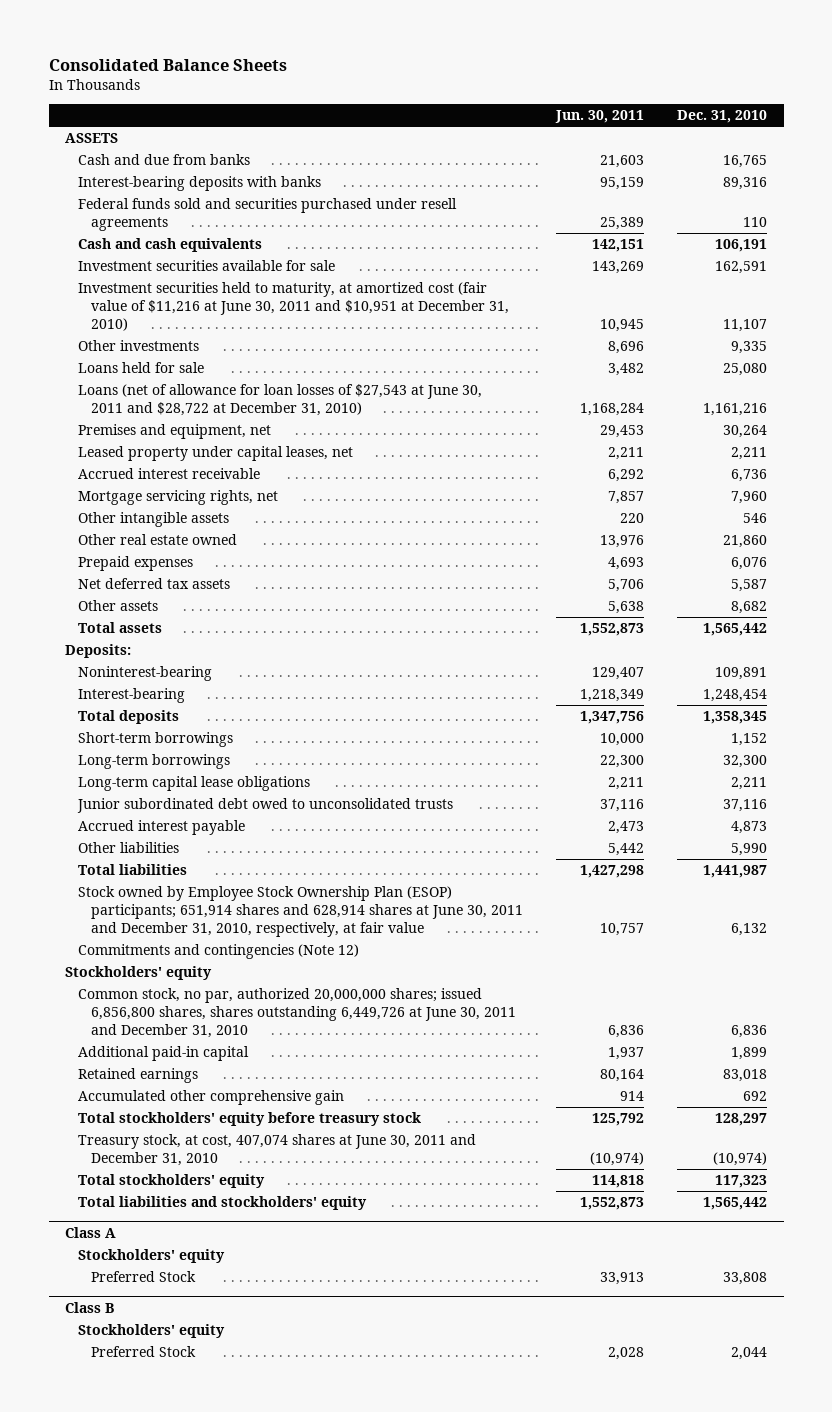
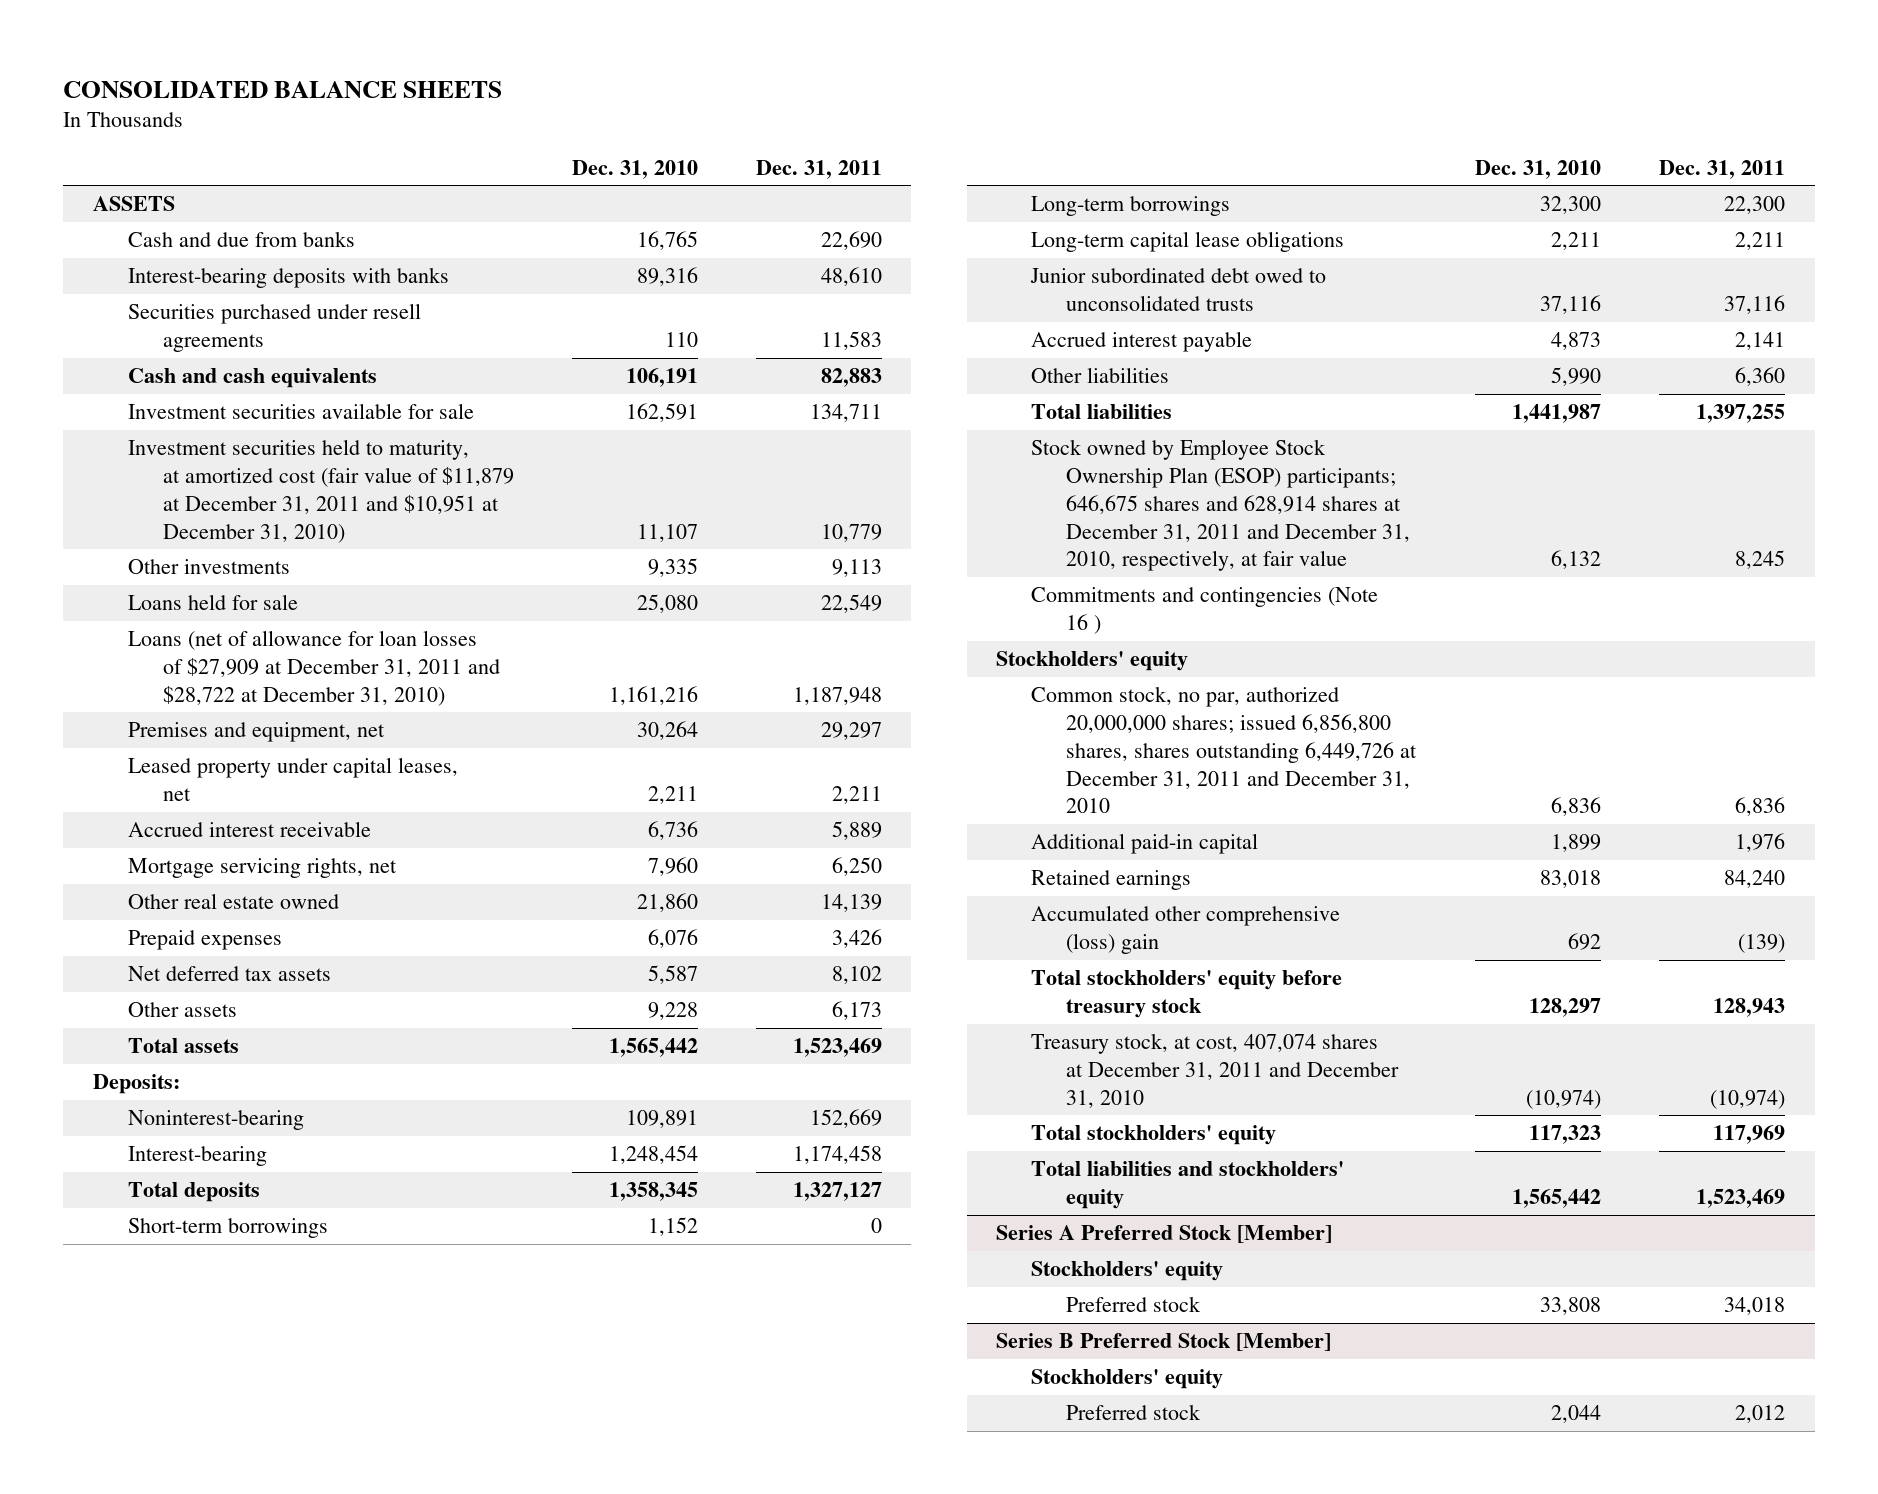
[48,58,287,71] Consolidated Balance Sheets -> [63,80,503,98] CONSOLIDATED BALANCE SHEETS
[554,110,644,124] Jun. 30, 2011 -> none
none -> [756,159,883,179] Dec. 31, 2011
[77,198,457,231] Federal funds sold and securities purchased under resell agreements -> [127,303,421,352] Securities purchased under resell agreements
[77,282,509,331] Investment securities held to maturity, at amortized cost (fair value of $11,216 at June 30, 2011 and $10,951 at December 31, 2010) -> [127,439,514,543] Investment securities held to maturity, at amortized cost (fair value of $11,879 at December 31, 2011 and $10,951 at December 31, 2010)
[77,384,482,416] Loans (net of allowance for loan losses of $27,543 at June 30, 2011 and $28,722 at December 31, 2010) -> [127,630,500,706] Loans (net of allowance for loan losses of $27,909 at December 31, 2011 and $28,722 at December 31, 2010)
[77,512,229,528] Other intangible assets -> none
[730,601,767,615] 8,682 -> [647,1002,698,1021] 9,228
[77,886,523,937] Stock owned by Employee Stock Ownership Plan (ESOP) participants; 651,914 shares and 628,914 shares at June 30, 2011 and December 31, 2010, respectively, at fair value -> [1030,439,1410,572] Stock owned by Employee Stock Ownership Plan (ESOP) participants; 646,675 shares and 628,914 shares at December 31, 2011 and December 31, 2010, respectively, at fair value
[77,944,359,960] Commitments and contingencies (Note 12) -> [1030,587,1378,634] Commitments and contingencies (Note 16 )
[77,988,516,1038] Common stock, no par, authorized 20,000,000 shares; issued 6,856,800 shares, shares outstanding 6,449,726 at June 30, 2011 and December 31, 2010 -> [1030,686,1417,814] Common stock, no par, authorized 20,000,000 shares; issued 6,856,800 shares, shares outstanding 6,449,726 at December 31, 2011 and December 31, 2010
[77,1090,344,1106] Accumulated other comprehensive gain -> [1030,905,1340,954] Accumulated other comprehensive (loss) gain
[77,1134,476,1166] Treasury stock, at cost, 407,074 shares at June 30, 2011 and December 31, 2010 -> [1030,1033,1399,1108] Treasury stock, at cost, 407,074 shares at December 31, 2011 and December 31, 2010
[65,1227,117,1239] Class A -> none
none -> [995,1225,1332,1244] Series A Preferred Stock [Member]
[65,1302,115,1314] Class B -> none
[90,1271,196,1283] Preferred Stock -> [1065,1296,1201,1313] Preferred stock
none -> [995,1333,1331,1352] Series B Preferred Stock [Member]
[90,1346,196,1358] Preferred Stock -> [1065,1404,1201,1421] Preferred stock

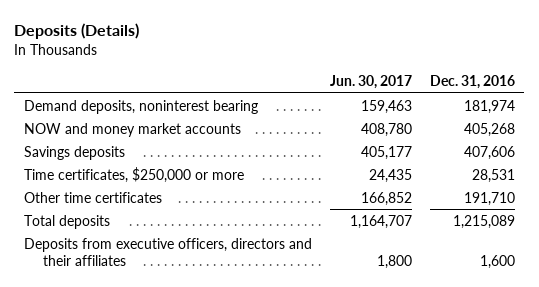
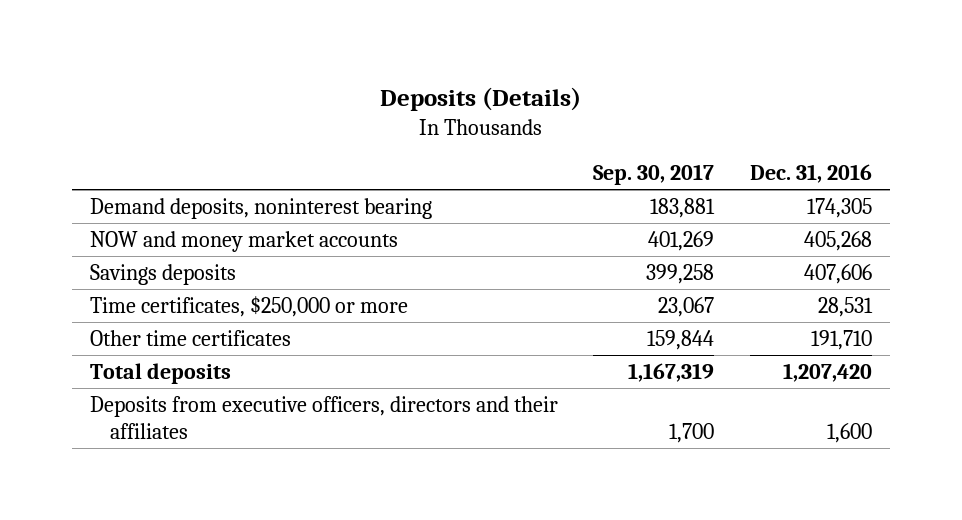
[329,74,412,89] Jun. 30, 2017 -> none
none -> [593,164,715,186] Sep. 30, 2017
[464,99,516,114] 181,974 -> [806,197,872,218] 174,305
[453,214,516,229] 1,215,089 -> [782,362,872,382] 1,207,420

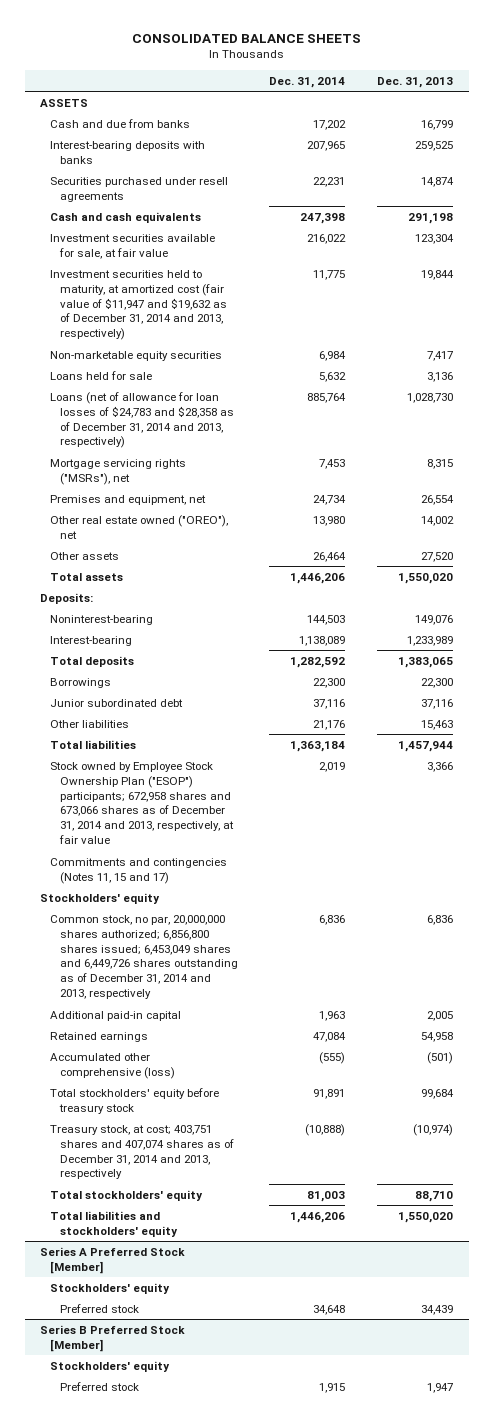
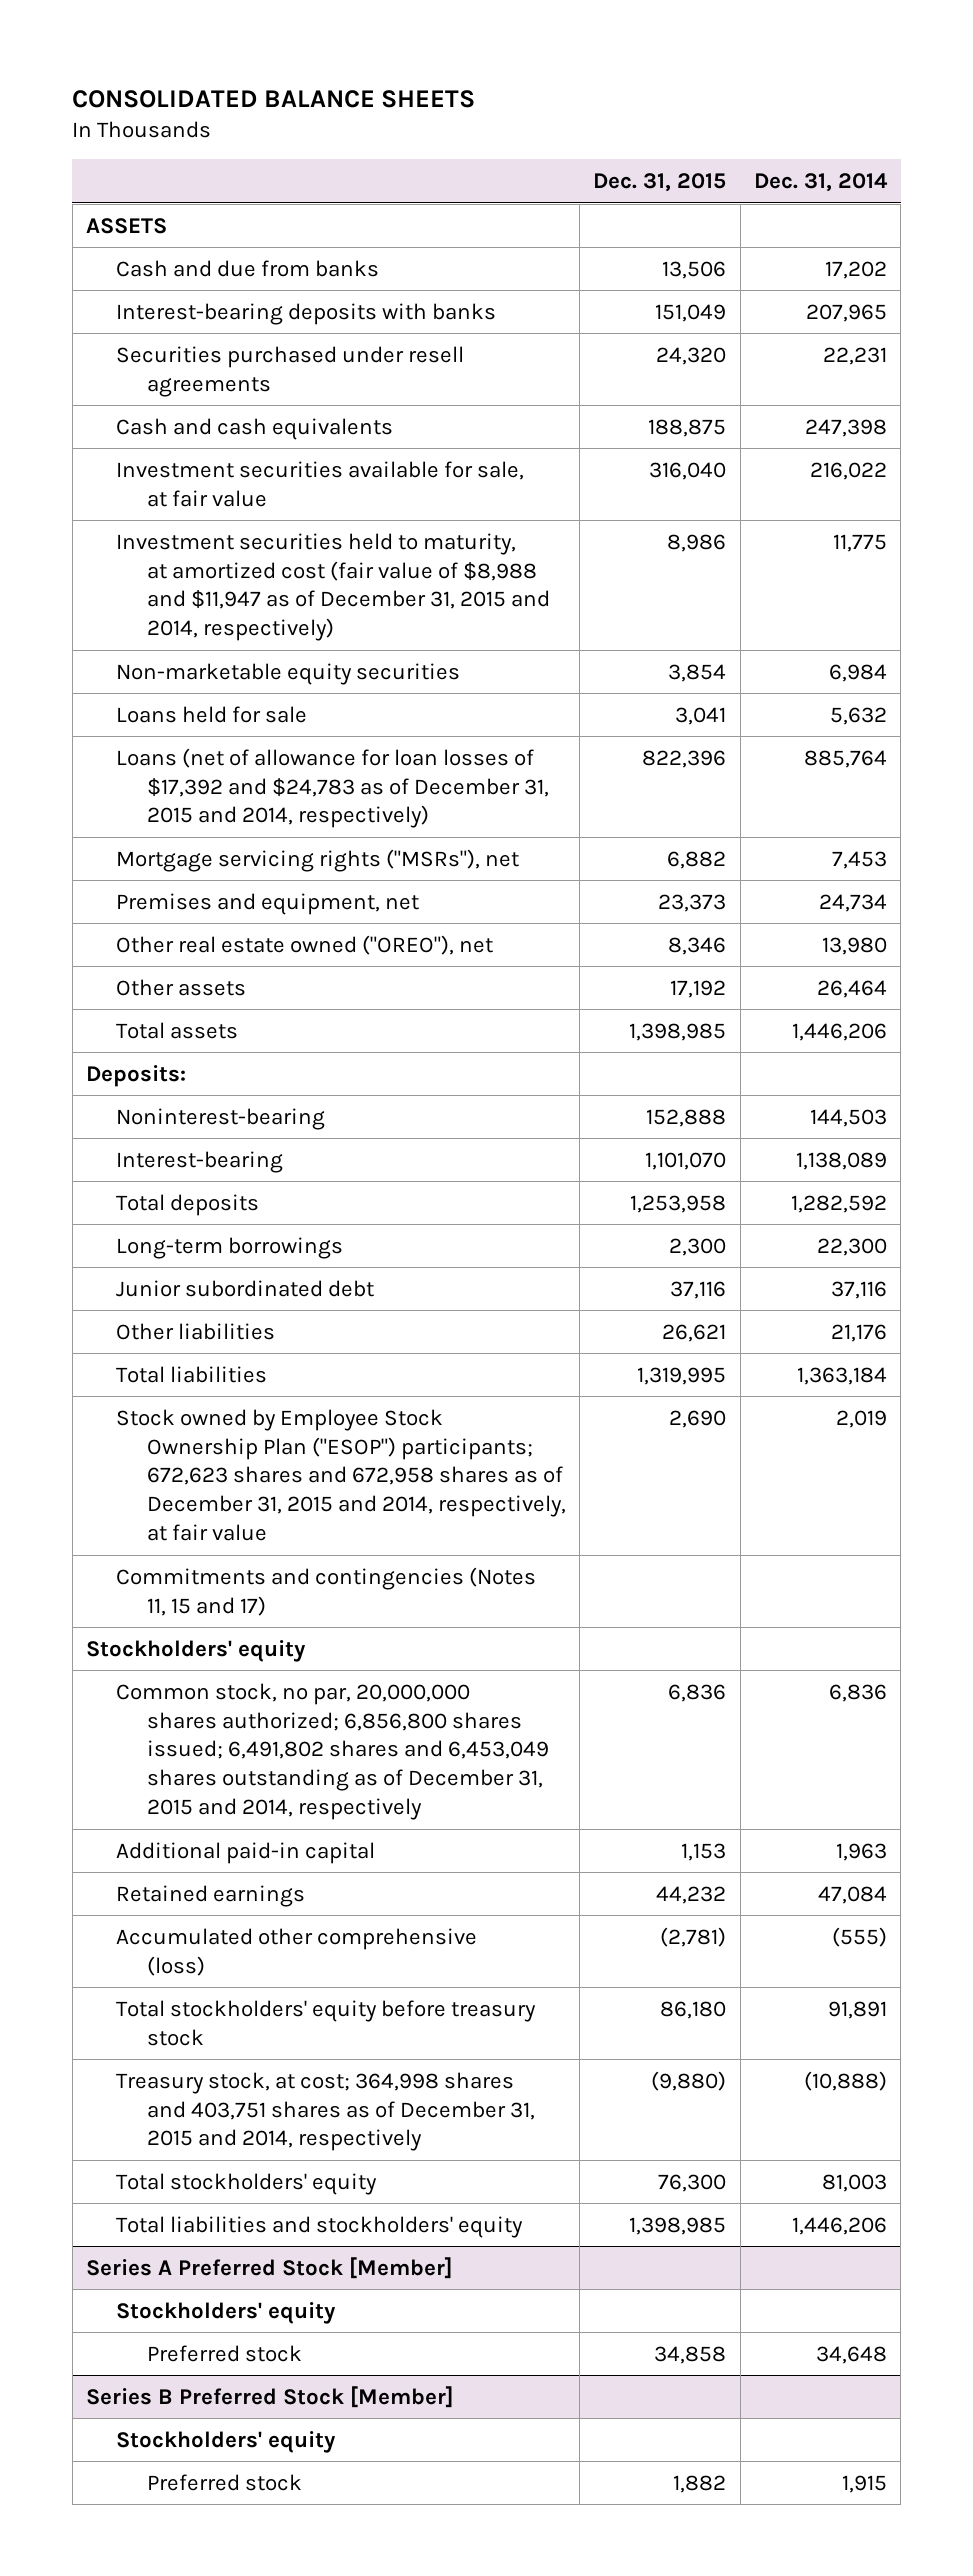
[376,76,453,88] Dec. 31, 2013 -> none
none -> [593,173,727,193] Dec. 31, 2015
[49,269,227,341] Investment securities held to maturity, at amortized cost (fair value of $11,947 and $19,632 as of December 31, 2014 and 2013, respectively) -> [116,532,550,642] Investment securities held to maturity, at amortized cost (fair value of $8,988 and $11,947 as of December 31, 2015 and 2014, respectively)
[49,391,234,449] Loans (net of allowance for loan losses of $24,783 and $28,358 as of December 31, 2014 and 2013, respectively) -> [116,747,549,829] Loans (net of allowance for loan losses of $17,392 and $24,783 as of December 31, 2015 and 2014, respectively)
[49,677,111,688] Borrowings -> [116,1236,344,1259] Long-term borrowings
[49,761,234,845] Stock owned by Employee Stock Ownership Plan ("ESOP") participants; 672,958 shares and 673,066 shares as of December 31, 2014 and 2013, respectively, at fair value -> [116,1408,566,1542] Stock owned by Employee Stock Ownership Plan ("ESOP") participants; 672,623 shares and 672,958 shares as of December 31, 2015 and 2014, respectively, at fair value
[49,914,238,1000] Common stock, no par, 20,000,000 shares authorized; 6,856,800 shares issued; 6,453,049 shares and 6,449,726 shares outstanding as of December 31, 2014 and 2013, respectively -> [116,1682,549,1821] Common stock, no par, 20,000,000 shares authorized; 6,856,800 shares issued; 6,491,802 shares and 6,453,049 shares outstanding as of December 31, 2015 and 2014, respectively
[49,1124,234,1180] Treasury stock, at cost; 403,751 shares and 407,074 shares as of December 31, 2014 and 2013, respectively -> [116,2071,535,2152] Treasury stock, at cost; 364,998 shares and 403,751 shares as of December 31, 2015 and 2014, respectively

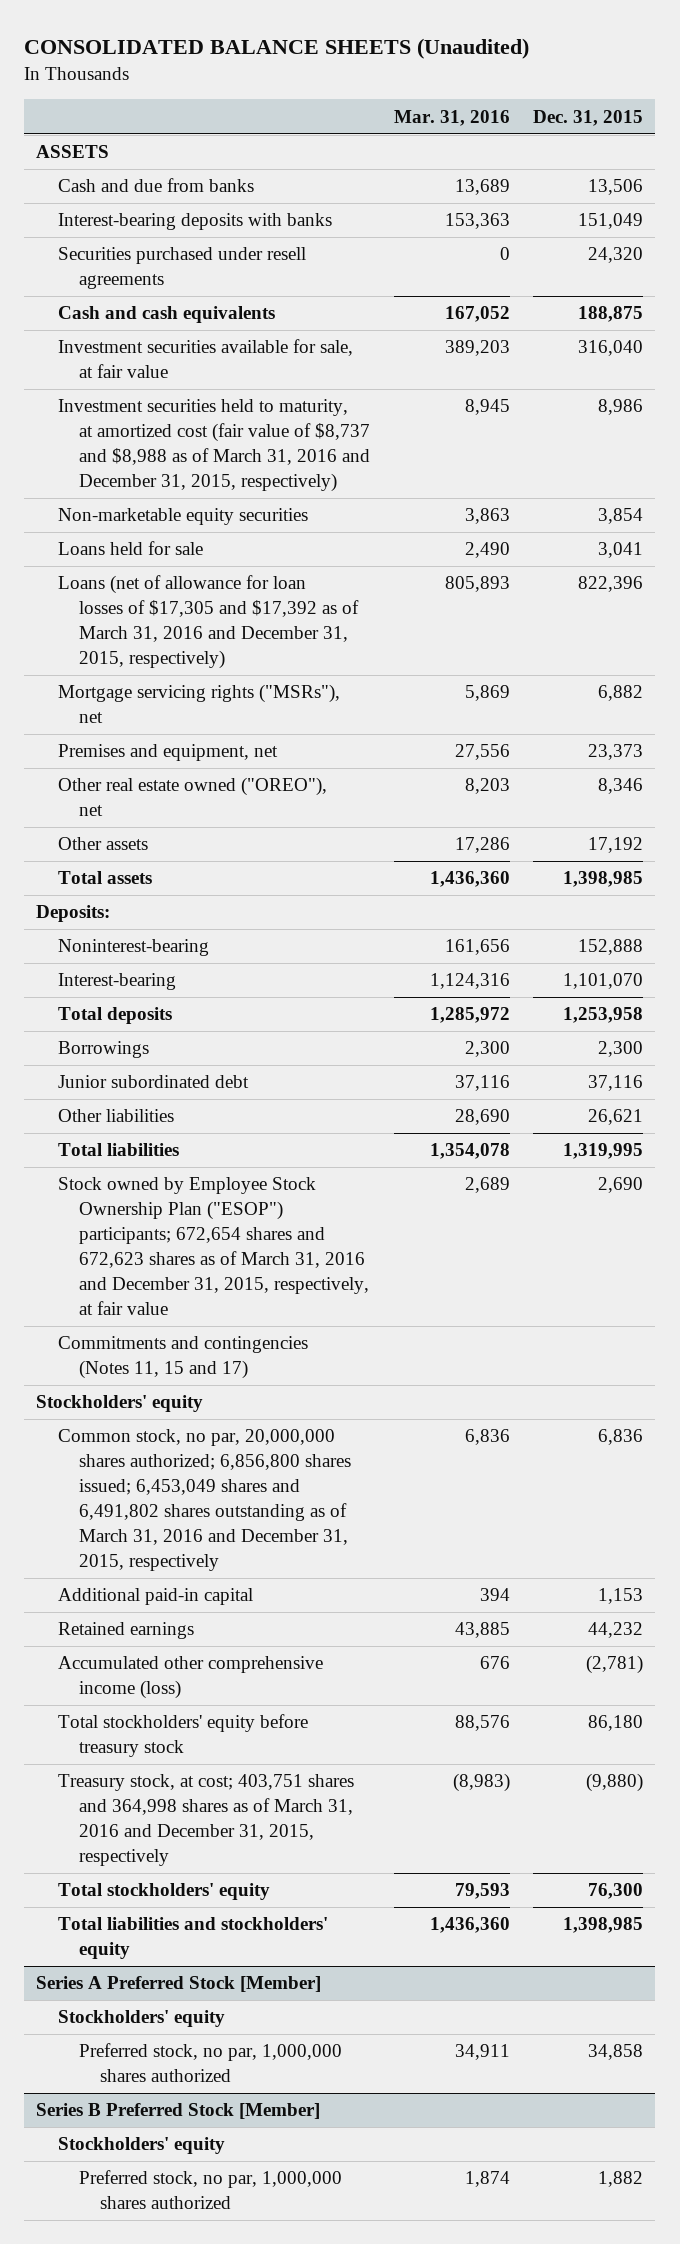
[72,89,476,108] CONSOLIDATED BALANCE SHEETS -> [24,38,530,60] CONSOLIDATED BALANCE SHEETS (Unaudited)
[753,173,888,193] Dec. 31, 2014 -> none
none -> [393,109,510,126] Mar. 31, 2016
[116,532,550,642] Investment securities held to maturity, at amortized cost (fair value of $8,988 and $11,947 as of December 31, 2015 and 2014, respectively) -> [57,399,370,493] Investment securities held to maturity, at amortized cost (fair value of $8,737 and $8,988 as of March 31, 2016 and December 31, 2015, respectively)
[116,747,549,829] Loans (net of allowance for loan losses of $17,392 and $24,783 as of December 31, 2015 and 2014, respectively) -> [57,575,359,670] Loans (net of allowance for loan losses of $17,305 and $17,392 as of March 31, 2016 and December 31, 2015, respectively)
[116,1236,344,1259] Long-term borrowings -> [57,1041,149,1059] Borrowings
[116,1408,566,1542] Stock owned by Employee Stock Ownership Plan ("ESOP") participants; 672,623 shares and 672,958 shares as of December 31, 2015 and 2014, respectively, at fair value -> [57,1177,369,1316] Stock owned by Employee Stock Ownership Plan ("ESOP") participants; 672,654 shares and 672,623 shares as of March 31, 2016 and December 31, 2015, respectively, at fair value
[116,1682,549,1821] Common stock, no par, 20,000,000 shares authorized; 6,856,800 shares issued; 6,491,802 shares and 6,453,049 shares outstanding as of December 31, 2015 and 2014, respectively -> [57,1429,351,1572] Common stock, no par, 20,000,000 shares authorized; 6,856,800 shares issued; 6,453,049 shares and 6,491,802 shares outstanding as of March 31, 2016 and December 31, 2015, respectively
[116,1927,478,1976] Accumulated other comprehensive (loss) -> [57,1656,323,1700] Accumulated other comprehensive income (loss)
[116,2071,535,2152] Treasury stock, at cost; 364,998 shares and 403,751 shares as of December 31, 2015 and 2014, respectively -> [57,1774,354,1867] Treasury stock, at cost; 403,751 shares and 364,998 shares as of March 31, 2016 and December 31, 2015, respectively
[146,2344,302,2362] Preferred stock -> [78,2043,342,2083] Preferred stock, no par, 1,000,000 shares authorized
[146,2473,302,2491] Preferred stock -> [78,2170,342,2210] Preferred stock, no par, 1,000,000 shares authorized

